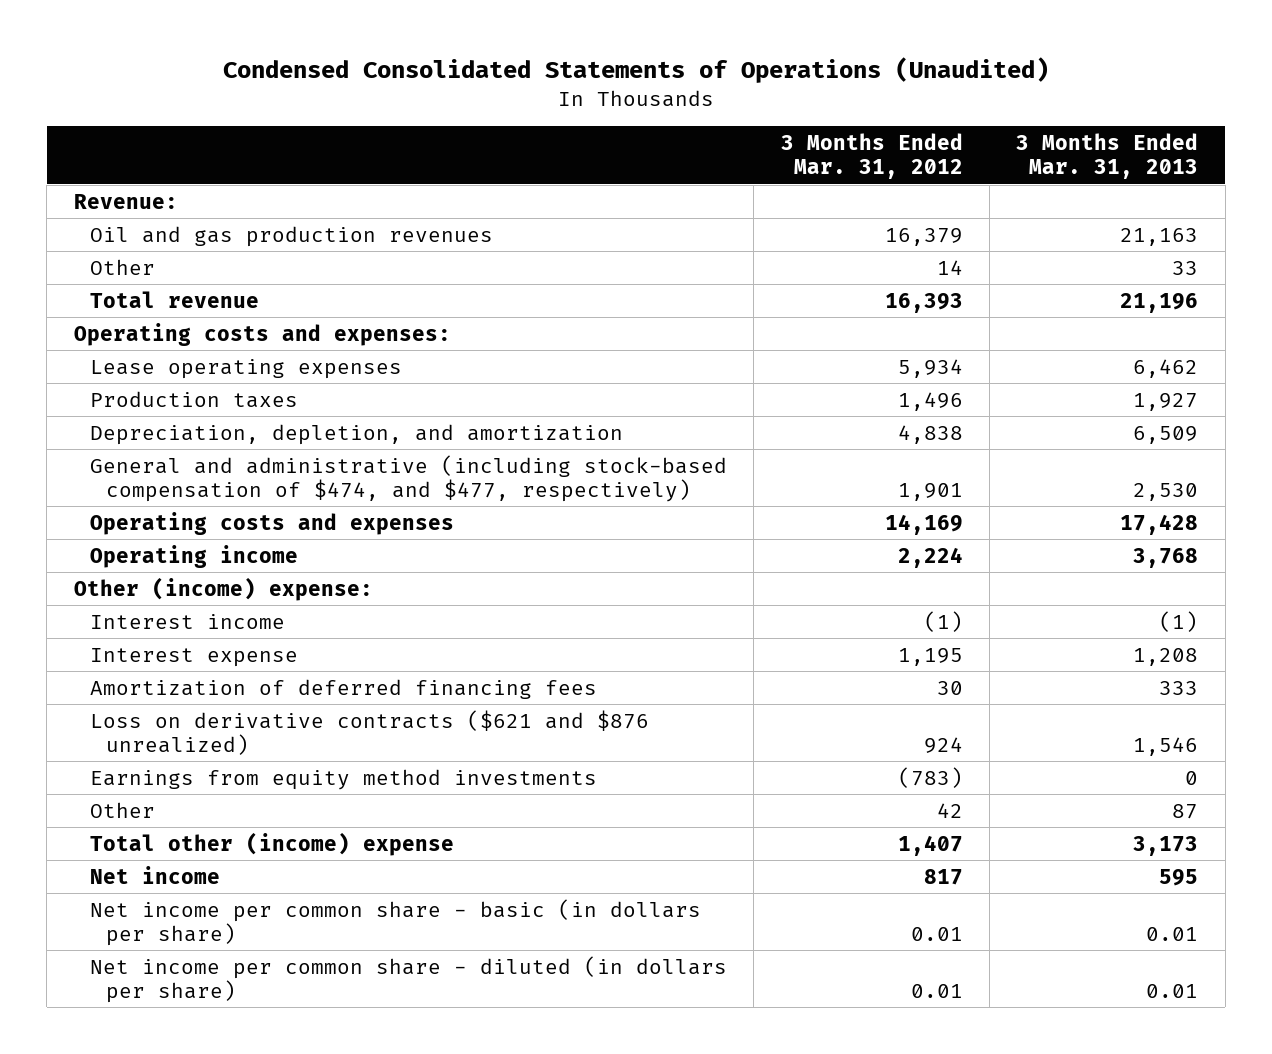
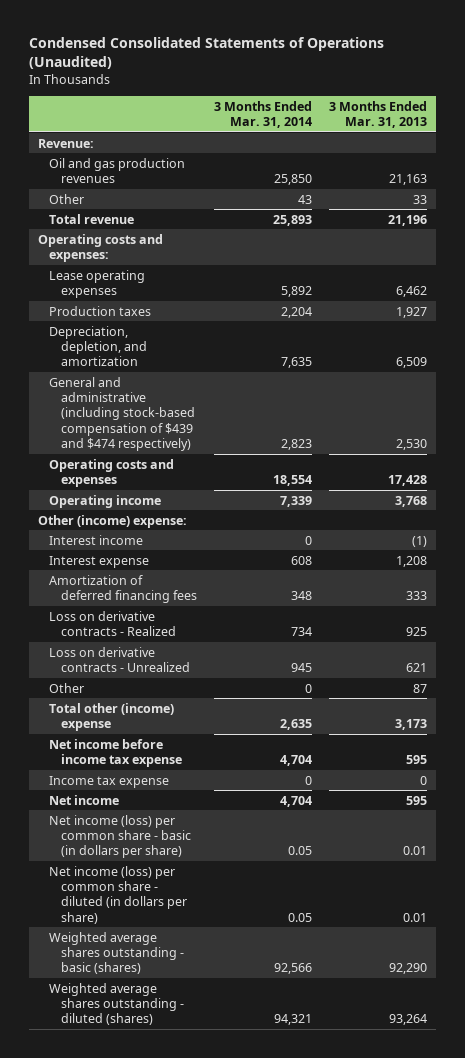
[780,132,963,180] 3 Months Ended Mar. 31, 2012 -> none
none -> [213,100,312,128] 3 Months Ended Mar. 31, 2014
[89,454,727,502] General and administrative (including stock-based compensation of $474, and $477, respectively) -> [49,376,195,451] General and administrative (including stock-based compensation of $439 and $474 respectively)
[89,768,597,790] Earnings from equity method investments -> none
[89,709,649,755] Loss on derivative contracts ($621 and $876 unrealized) -> [49,610,176,636] Loss on derivative contracts - Realized
[1133,736,1199,756] 1,546 -> [406,626,428,636] 925
none -> [49,646,190,672] Loss on derivative contracts - Unrealized
none -> [49,738,182,767] Net income before income tax expense
none -> [49,775,170,788] Income tax expense
[89,898,701,946] Net income per common share - basic (in dollars per share) -> [49,814,191,859] Net income (loss) per common share - basic (in dollars per share)
[89,955,727,1003] Net income per common share - diluted (in dollars per share) -> [49,865,187,924] Net income (loss) per common share - diluted (in dollars per share)
none -> [49,931,184,975] Weighted average shares outstanding - basic (shares)
none -> [49,982,184,1026] Weighted average shares outstanding - diluted (shares)

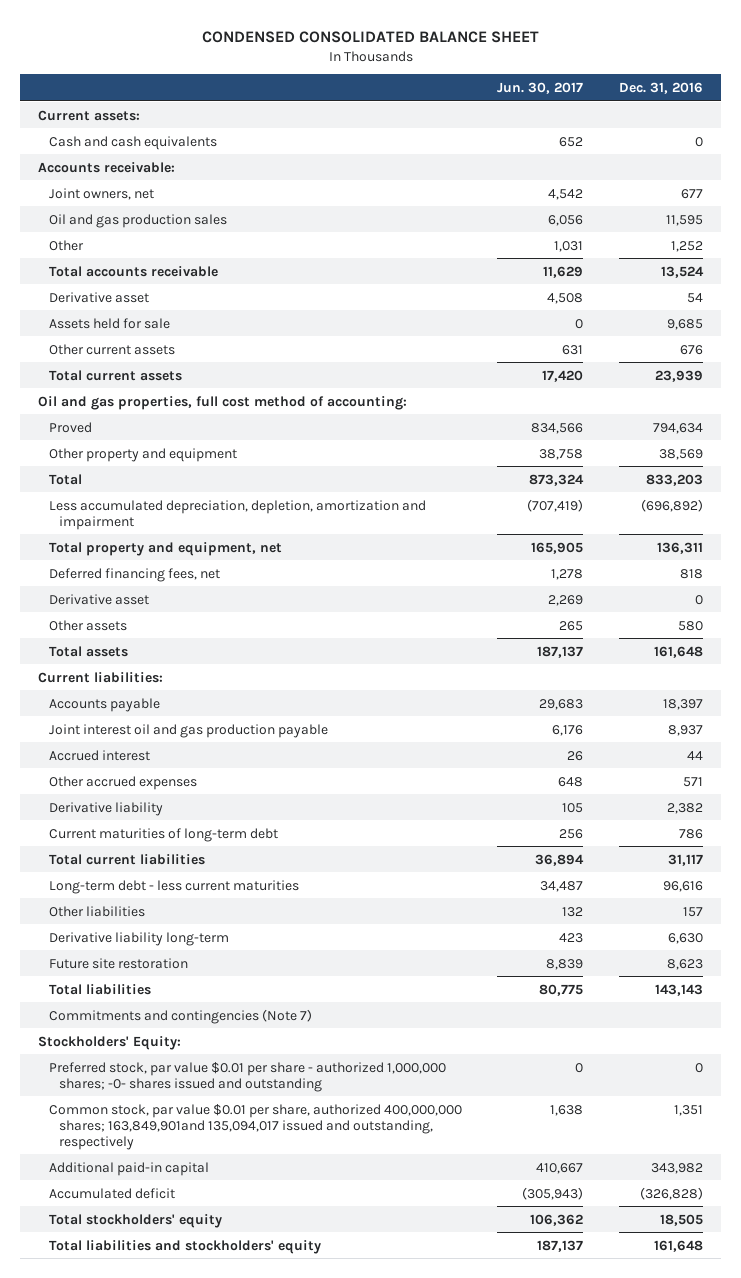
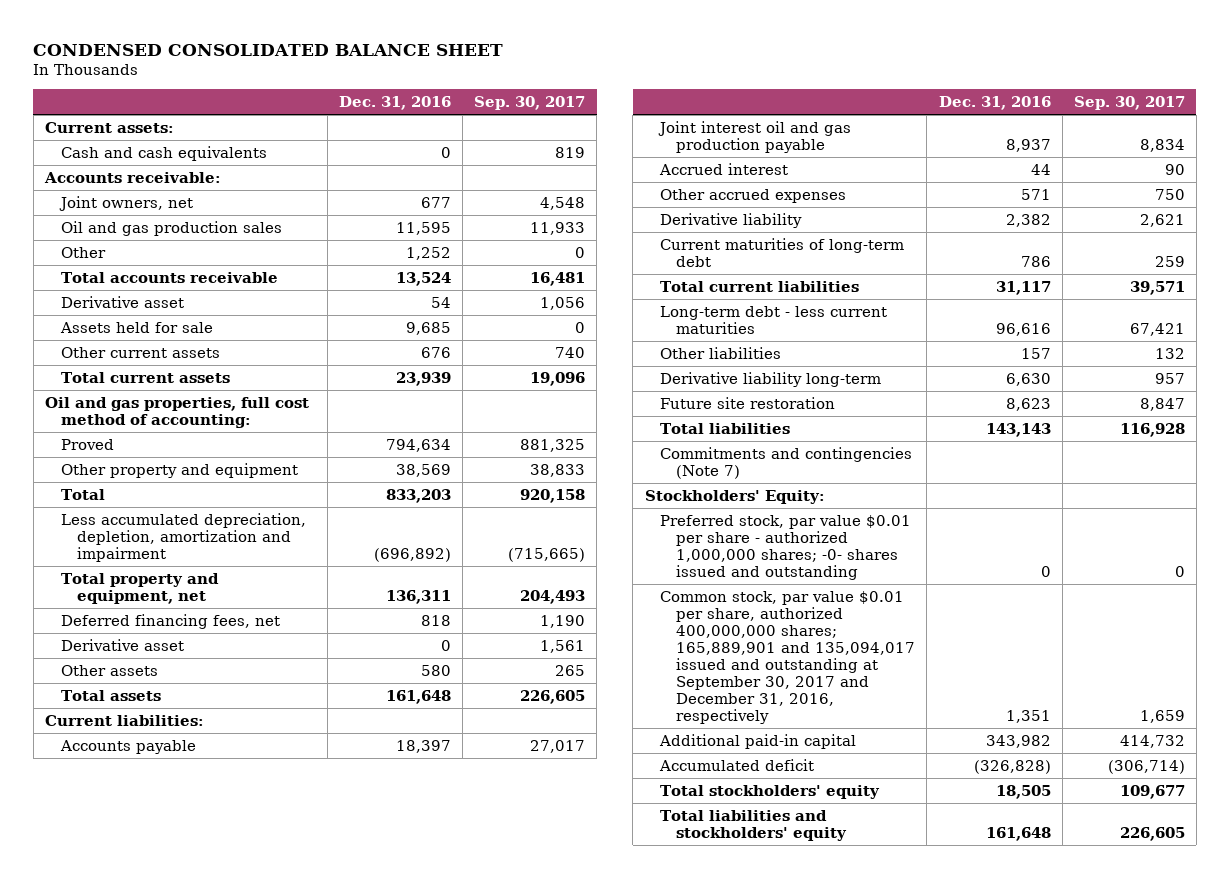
[497,81,584,94] Jun. 30, 2017 -> none
none -> [474,96,586,111] Sep. 30, 2017
[48,1103,462,1150] Common stock, par value $0.01 per share, authorized 400,000,000 shares; 163,849,901and 135,094,017 issued and outstanding, respectively -> [660,590,916,725] Common stock, par value $0.01 per share, authorized 400,000,000 shares; 165,889,901 and 135,094,017 issued and outstanding at September 30, 2017 and December 31, 2016, respectively

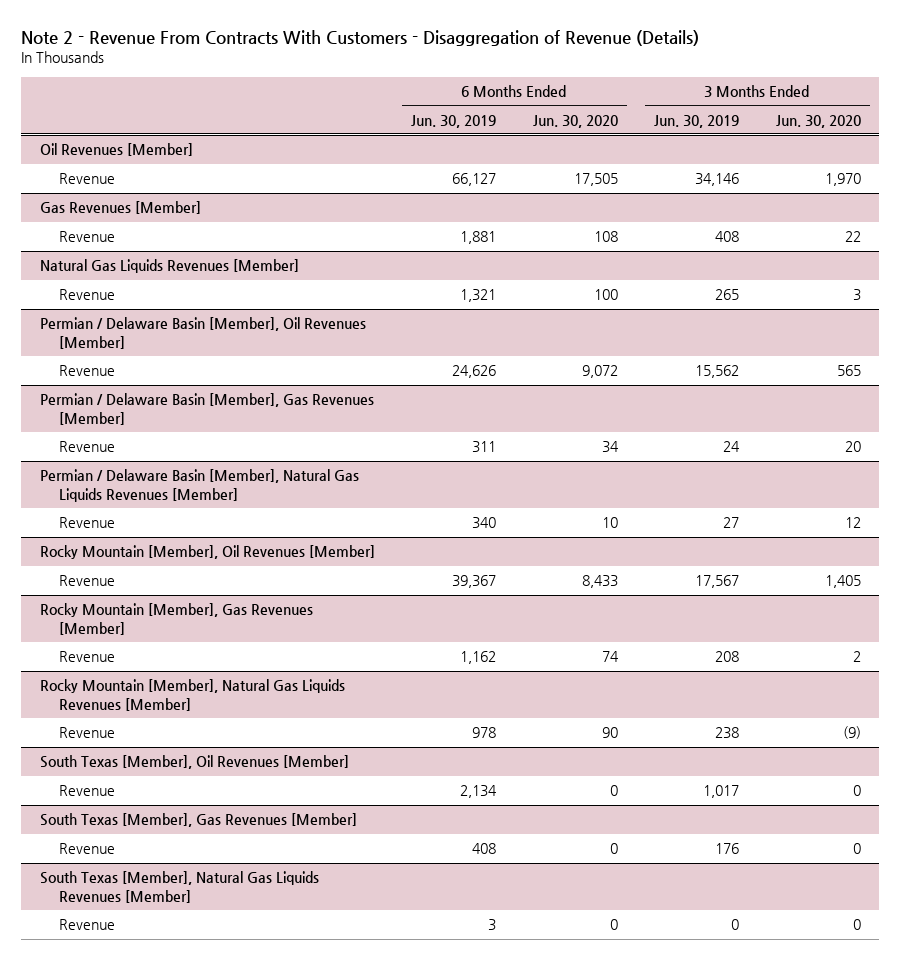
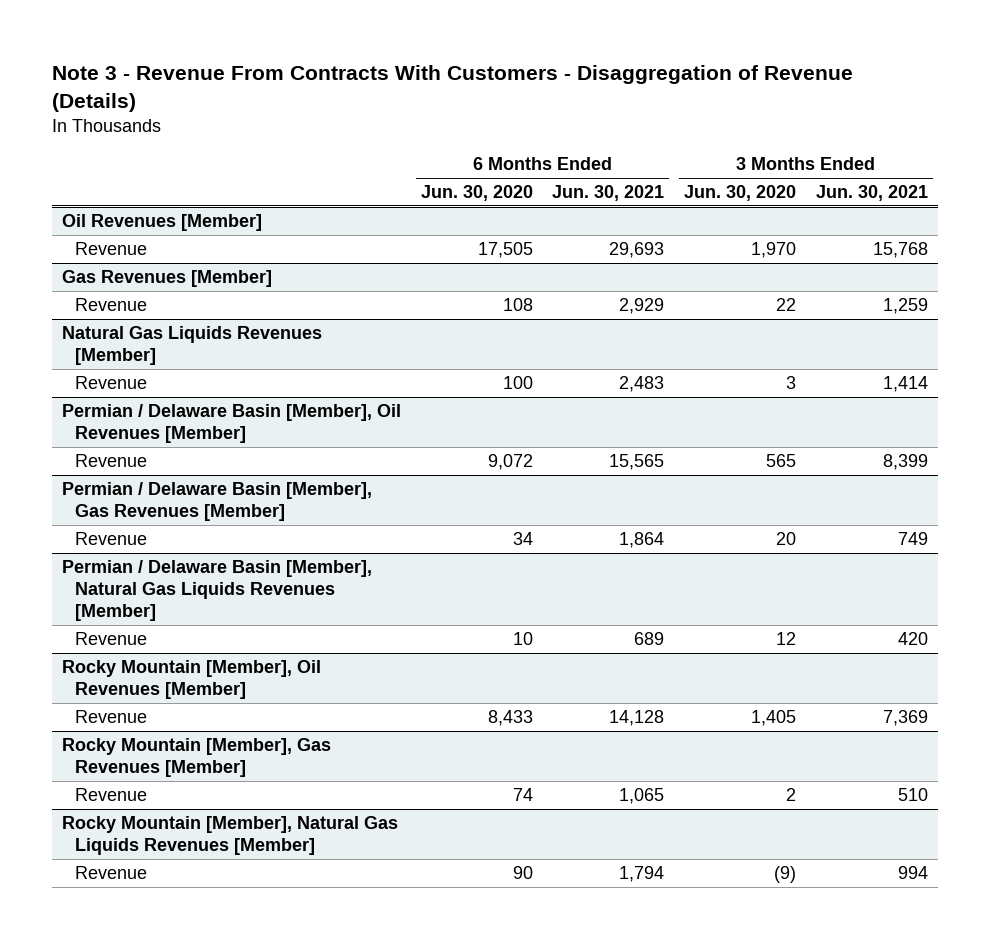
[21,30,700,47] Note 2 - Revenue From Contracts With Customers - Disaggregation of Revenue (Details) -> [51,64,853,112] Note 3 - Revenue From Contracts With Customers - Disaggregation of Revenue (Details)
[411,114,497,128] Jun. 30, 2019 -> none
[654,114,740,128] Jun. 30, 2019 -> none
none -> [552,185,665,202] Jun. 30, 2021
none -> [816,185,929,202] Jun. 30, 2021
[39,755,349,770] South Texas [Member], Oil Revenues [Member] -> none
[59,785,116,797] Revenue -> none
[39,813,357,828] South Texas [Member], Gas Revenues [Member] -> none
[59,843,116,855] Revenue -> none
[39,871,319,903] South Texas [Member], Natural Gas Liquids Revenues [Member] -> none
[59,919,116,931] Revenue -> none

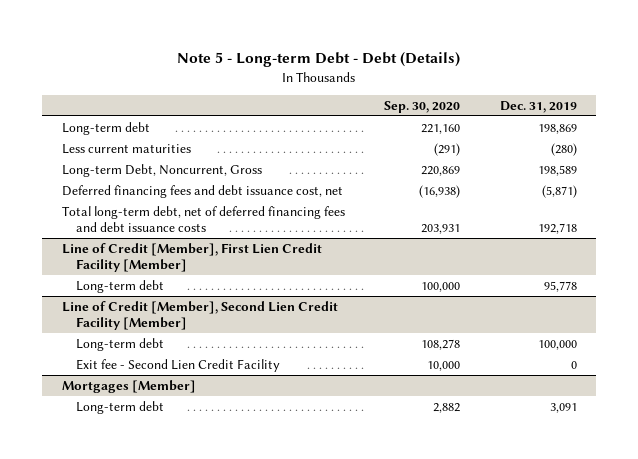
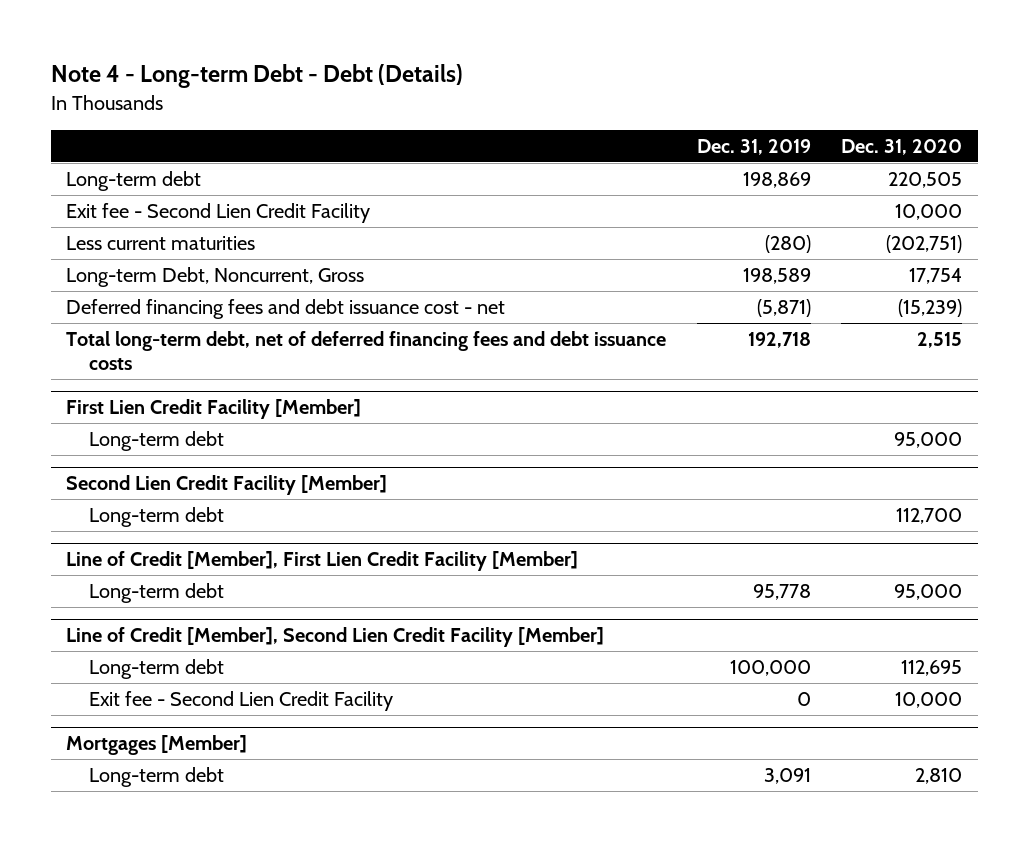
[177,52,461,68] Note 5 - Long-term Debt - Debt (Details) -> [50,64,463,89] Note 4 - Long-term Debt - Debt (Details)
[384,100,461,113] Sep. 30, 2020 -> none
none -> [841,138,963,155] Dec. 31, 2020
none -> [66,202,371,223] Exit fee - Second Lien Credit Facility
[61,184,343,198] Deferred financing fees and debt issuance cost, net -> [66,298,506,319] Deferred financing fees and debt issuance cost - net
none -> [66,399,362,420] First Lien Credit Facility [Member]
none -> [89,430,225,451] Long-term debt
none -> [66,475,388,496] Second Lien Credit Facility [Member]
none -> [89,506,225,527] Long-term debt

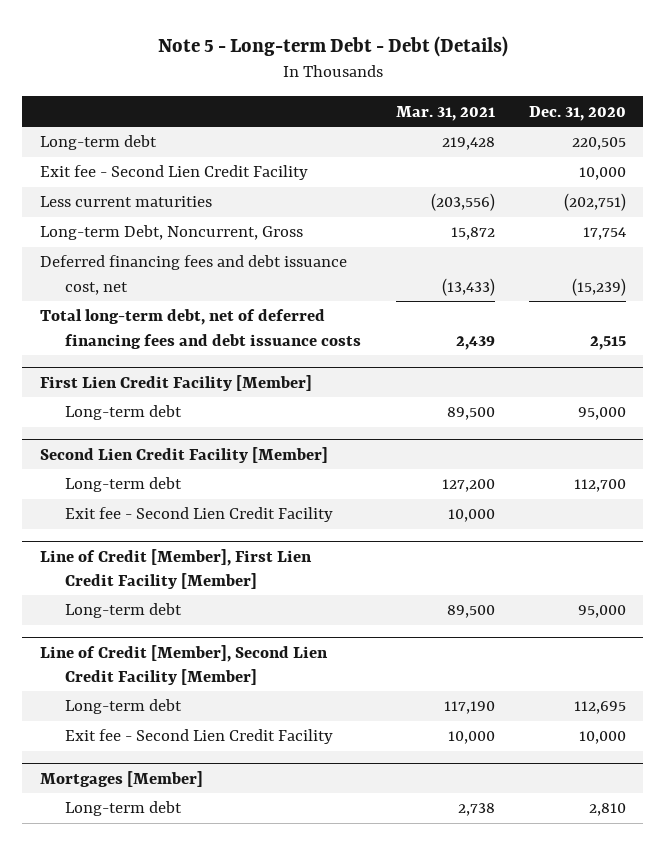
[50,64,463,89] Note 4 - Long-term Debt - Debt (Details) -> [157,35,508,57] Note 5 - Long-term Debt - Debt (Details)
[696,138,811,155] Dec. 31, 2019 -> none
none -> [395,105,495,121] Mar. 31, 2021
[66,298,506,319] Deferred financing fees and debt issuance cost - net -> [39,255,347,295] Deferred financing fees and debt issuance cost, net
none -> [65,507,334,523] Exit fee - Second Lien Credit Facility

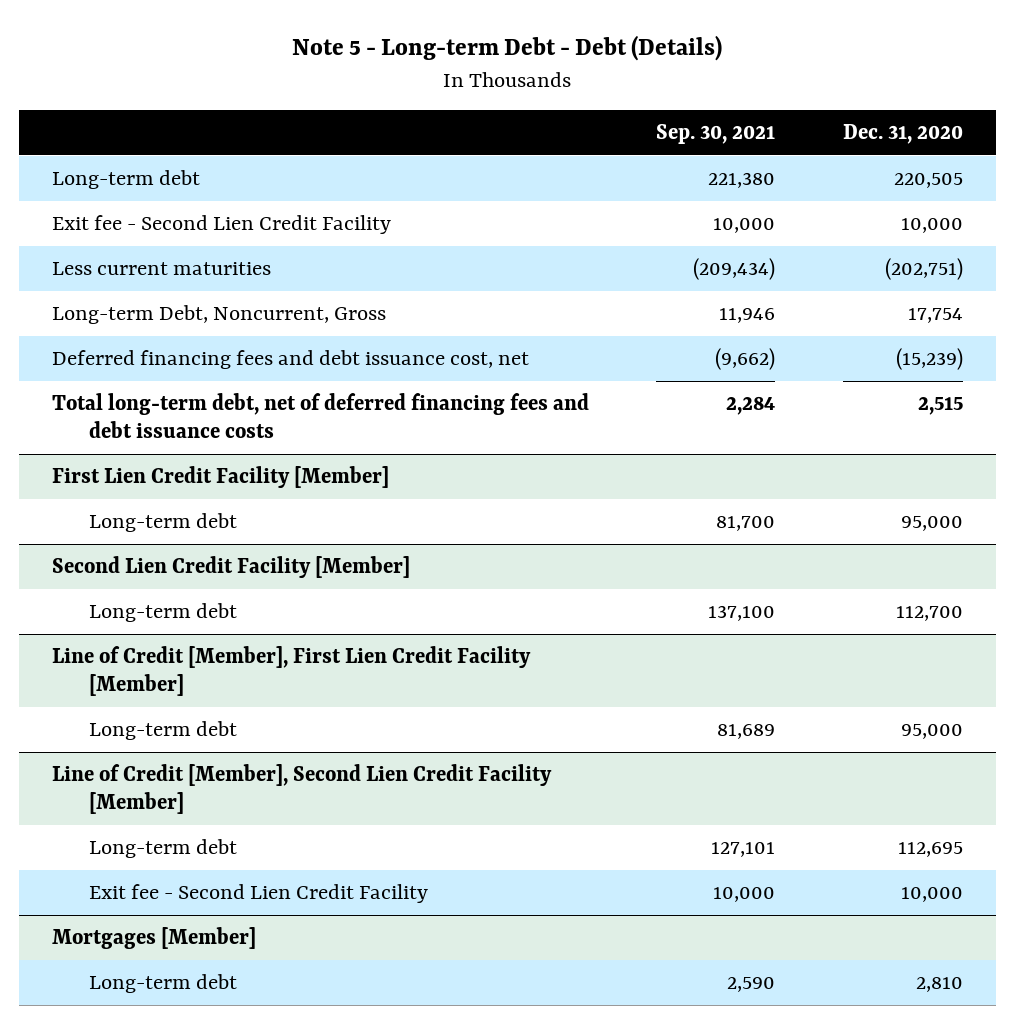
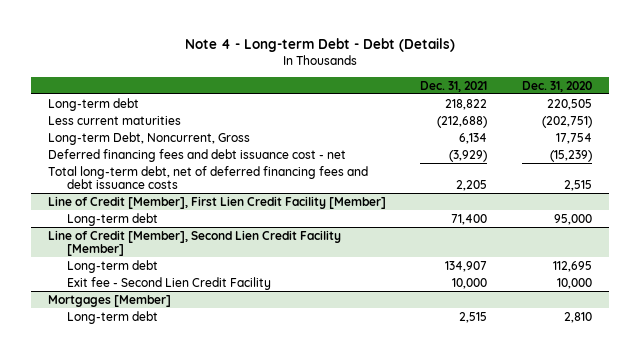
[292,35,723,62] Note 5 - Long-term Debt - Debt (Details) -> [184,38,455,53] Note 4 - Long-term Debt - Debt (Details)
[656,124,776,145] Sep. 30, 2021 -> none
none -> [420,80,488,92] Dec. 31, 2021
[52,215,392,235] Exit fee - Second Lien Credit Facility -> none
[52,350,530,370] Deferred financing fees and debt issuance cost, net -> [47,148,346,162] Deferred financing fees and debt issuance cost - net
[52,466,390,489] First Lien Credit Facility [Member] -> none
[89,513,238,533] Long-term debt -> none
[52,556,411,579] Second Lien Credit Facility [Member] -> none
[89,603,238,623] Long-term debt -> none

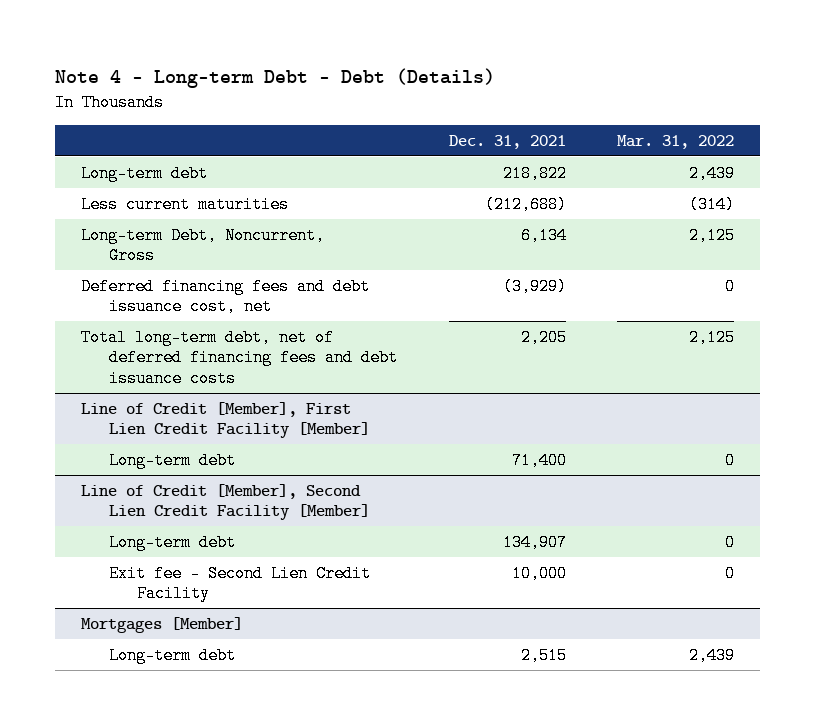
[521,80,592,92] Dec. 31, 2020 -> none
none -> [617,134,735,149] Mar. 31, 2022
[47,148,346,162] Deferred financing fees and debt issuance cost - net -> [81,277,371,316] Deferred financing fees and debt issuance cost, net

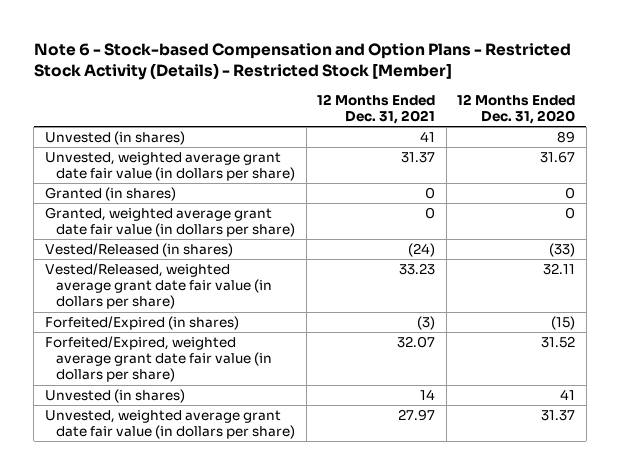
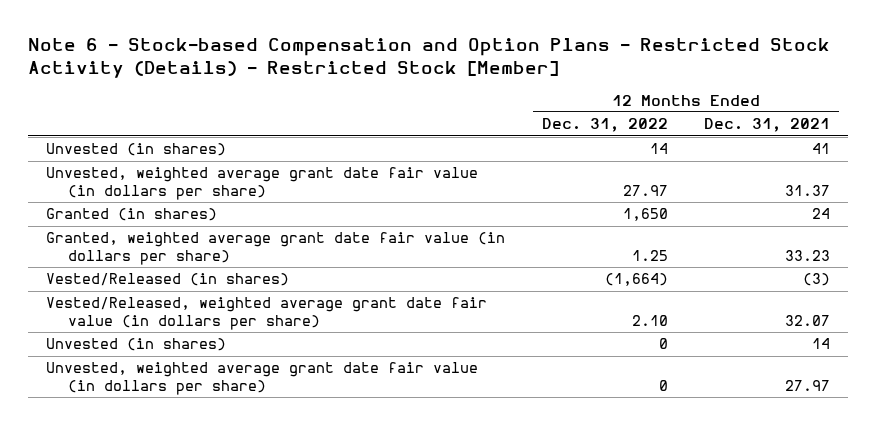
[457,93,576,125] 12 Months Ended Dec. 31, 2020 -> none
none -> [541,118,668,133] Dec. 31, 2022
[44,316,239,331] Forfeited/Expired (in shares) -> none
[44,336,273,383] Forfeited/Expired, weighted average grant date fair value (in dollars per share) -> none
[425,187,436,200] 0 -> [812,208,831,220] 24
[425,207,436,220] 0 -> [785,249,831,261] 33.23
[408,243,436,258] (24) -> [803,273,831,287] (3)
[399,263,436,276] 33.23 -> [785,314,831,326] 32.07

